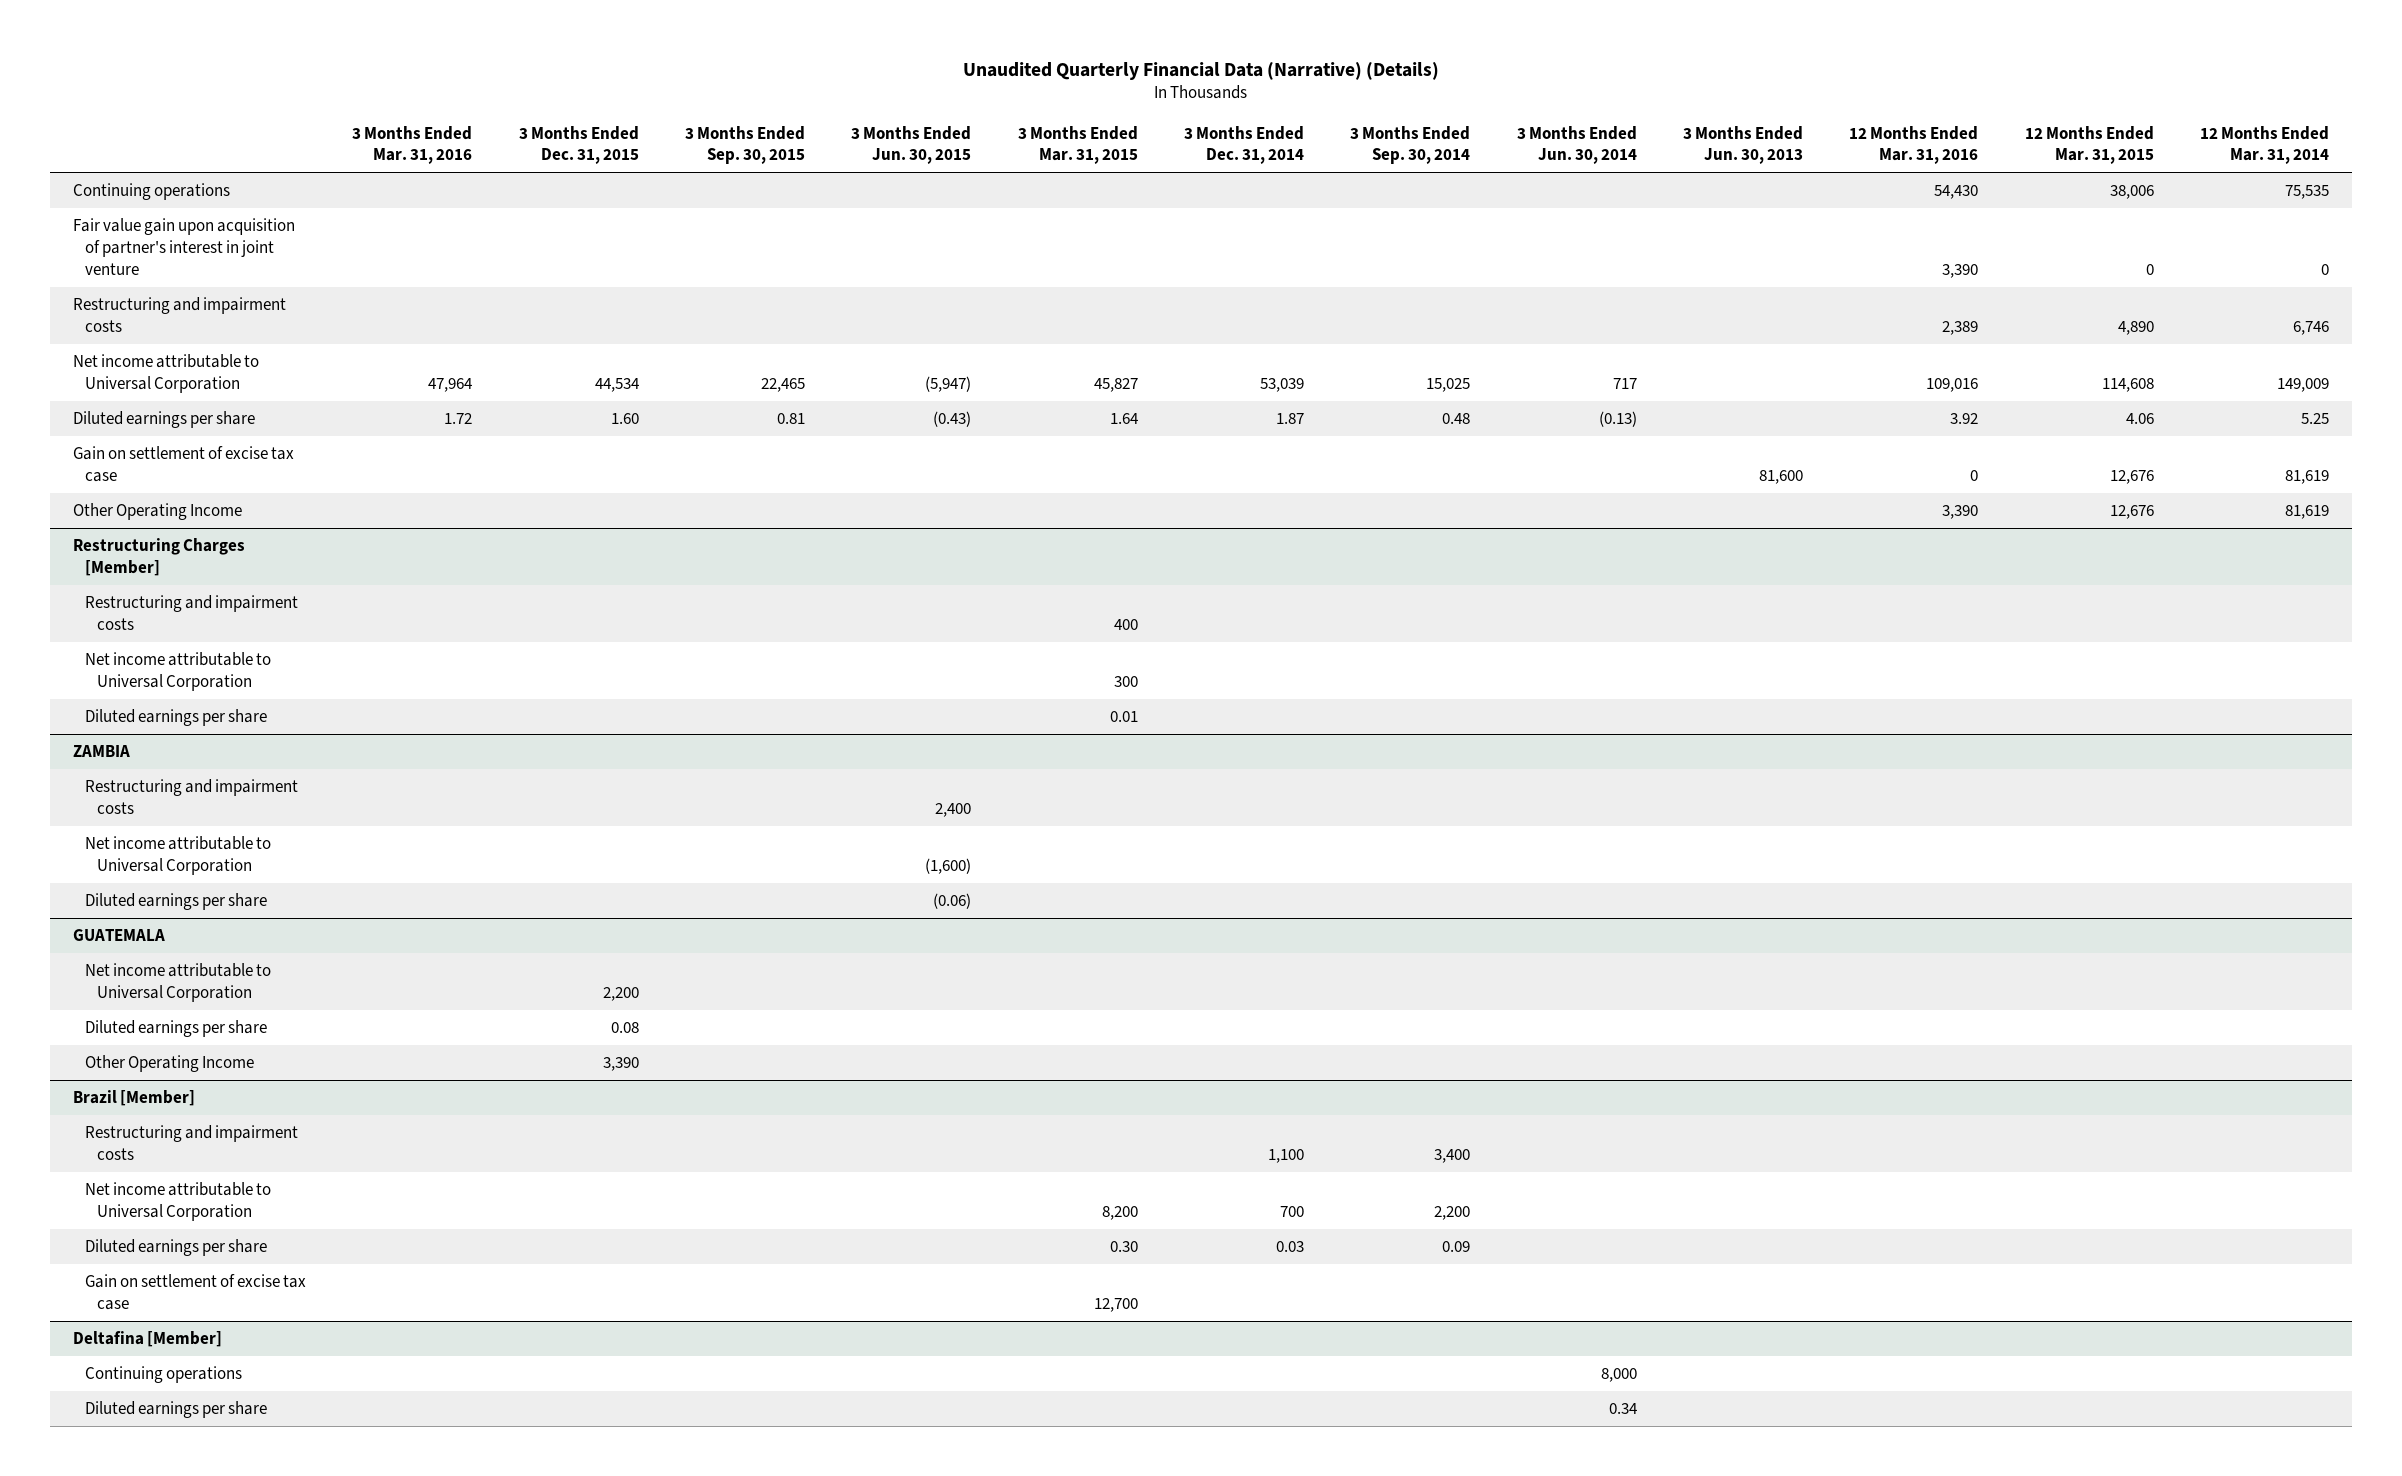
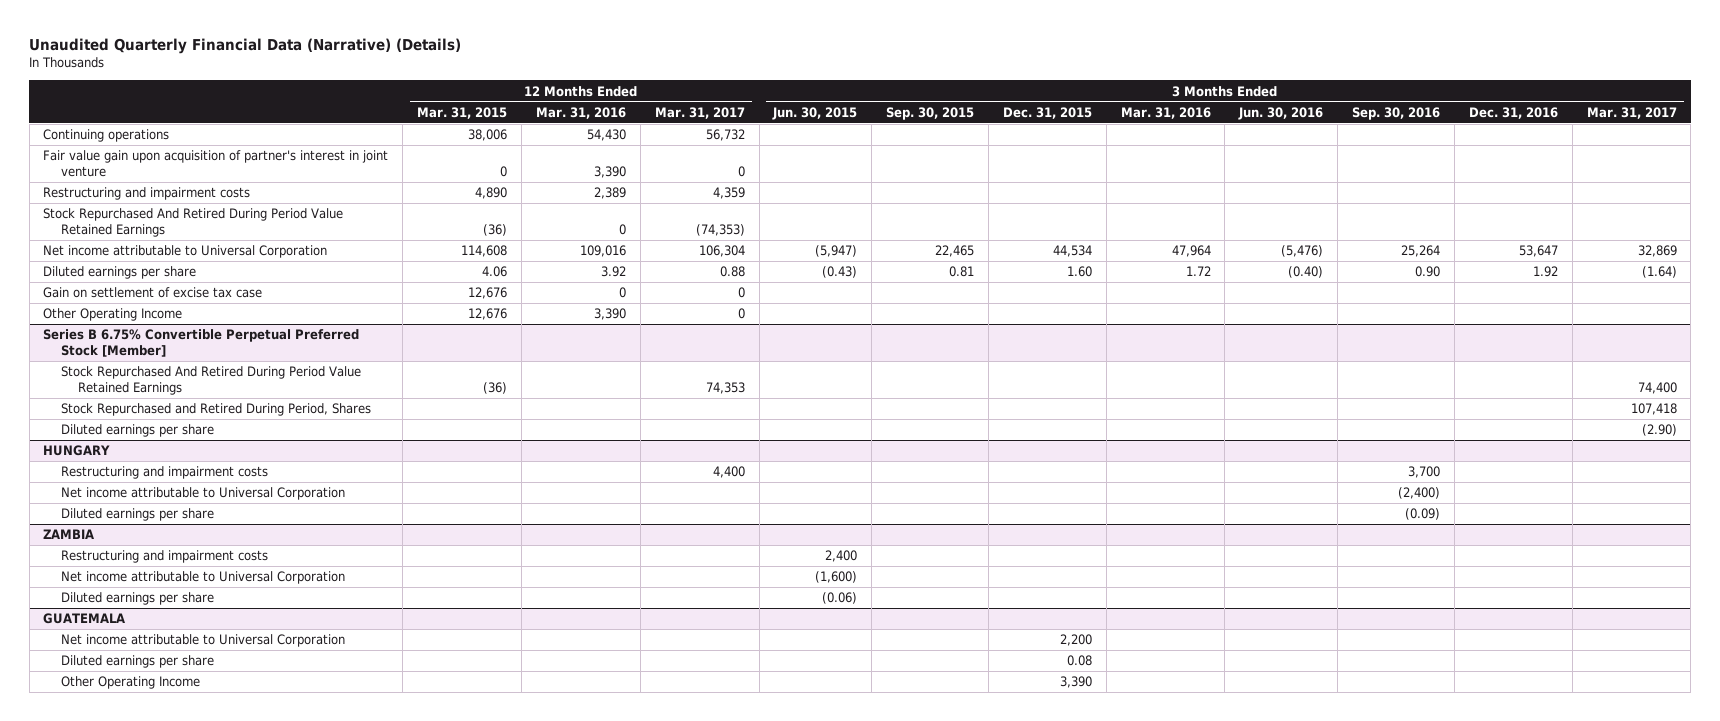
[1017,125,1138,165] 3 Months Ended Mar. 31, 2015 -> none
[1184,125,1305,165] 3 Months Ended Dec. 31, 2014 -> none
[1350,125,1471,165] 3 Months Ended Sep. 30, 2014 -> none
[1516,125,1637,165] 3 Months Ended Jun. 30, 2014 -> none
[1683,125,1804,165] 3 Months Ended Jun. 30, 2013 -> none
[2200,125,2330,165] 12 Months Ended Mar. 31, 2014 -> none
none -> [654,107,745,120] Mar. 31, 2017
none -> [1238,107,1324,121] Jun. 30, 2016
none -> [1352,107,1441,121] Sep. 30, 2016
none -> [1468,107,1558,120] Dec. 31, 2016
none -> [1586,107,1677,120] Mar. 31, 2017
none -> [43,208,344,238] Stock Repurchased And Retired During Period Value Retained Earnings
[72,538,245,577] Restructuring Charges [Member] -> none
[84,595,298,631] Restructuring and impairment costs -> none
[84,652,271,692] Net income attributable to Universal Corporation -> none
[84,709,267,727] Diluted earnings per share -> none
none -> [43,329,360,358] Series B 6.75% Convertible Perpetual Preferred Stock [Member]
none -> [60,366,361,396] Stock Repurchased And Retired During Period Value Retained Earnings
none -> [60,403,371,417] Stock Repurchased and Retired During Period, Shares
none -> [60,424,214,438] Diluted earnings per share
none -> [43,445,111,457] HUNGARY
none -> [60,466,268,480] Restructuring and impairment costs
none -> [60,487,345,501] Net income attributable to Universal Corporation
none -> [60,508,214,522] Diluted earnings per share
[72,1090,195,1107] Brazil [Member] -> none
[84,1125,298,1161] Restructuring and impairment costs -> none
[84,1182,271,1222] Net income attributable to Universal Corporation -> none
[84,1239,267,1257] Diluted earnings per share -> none
[84,1274,306,1311] Gain on settlement of excise tax case -> none
[72,1331,222,1348] Deltafina [Member] -> none
[84,1366,242,1384] Continuing operations -> none
[84,1401,267,1419] Diluted earnings per share -> none

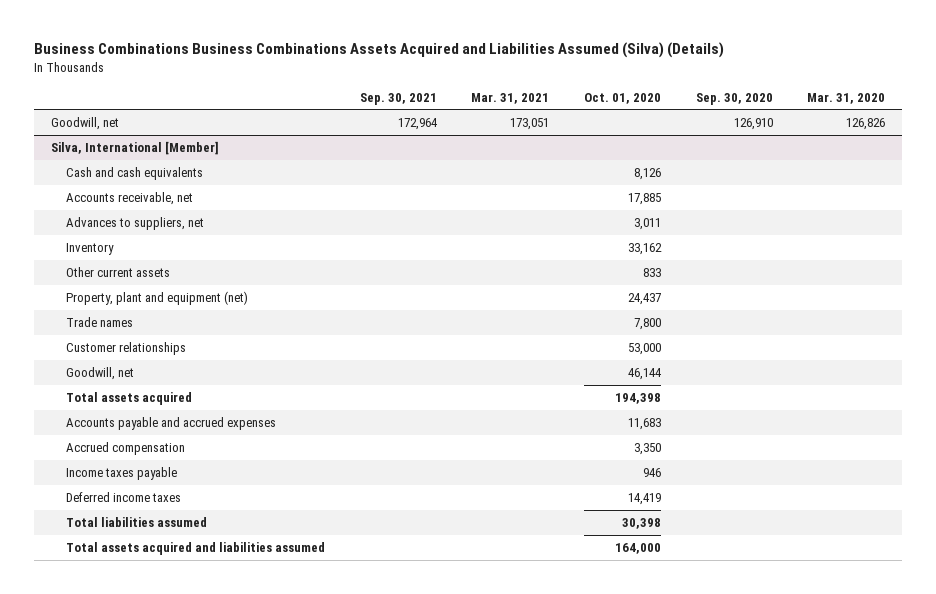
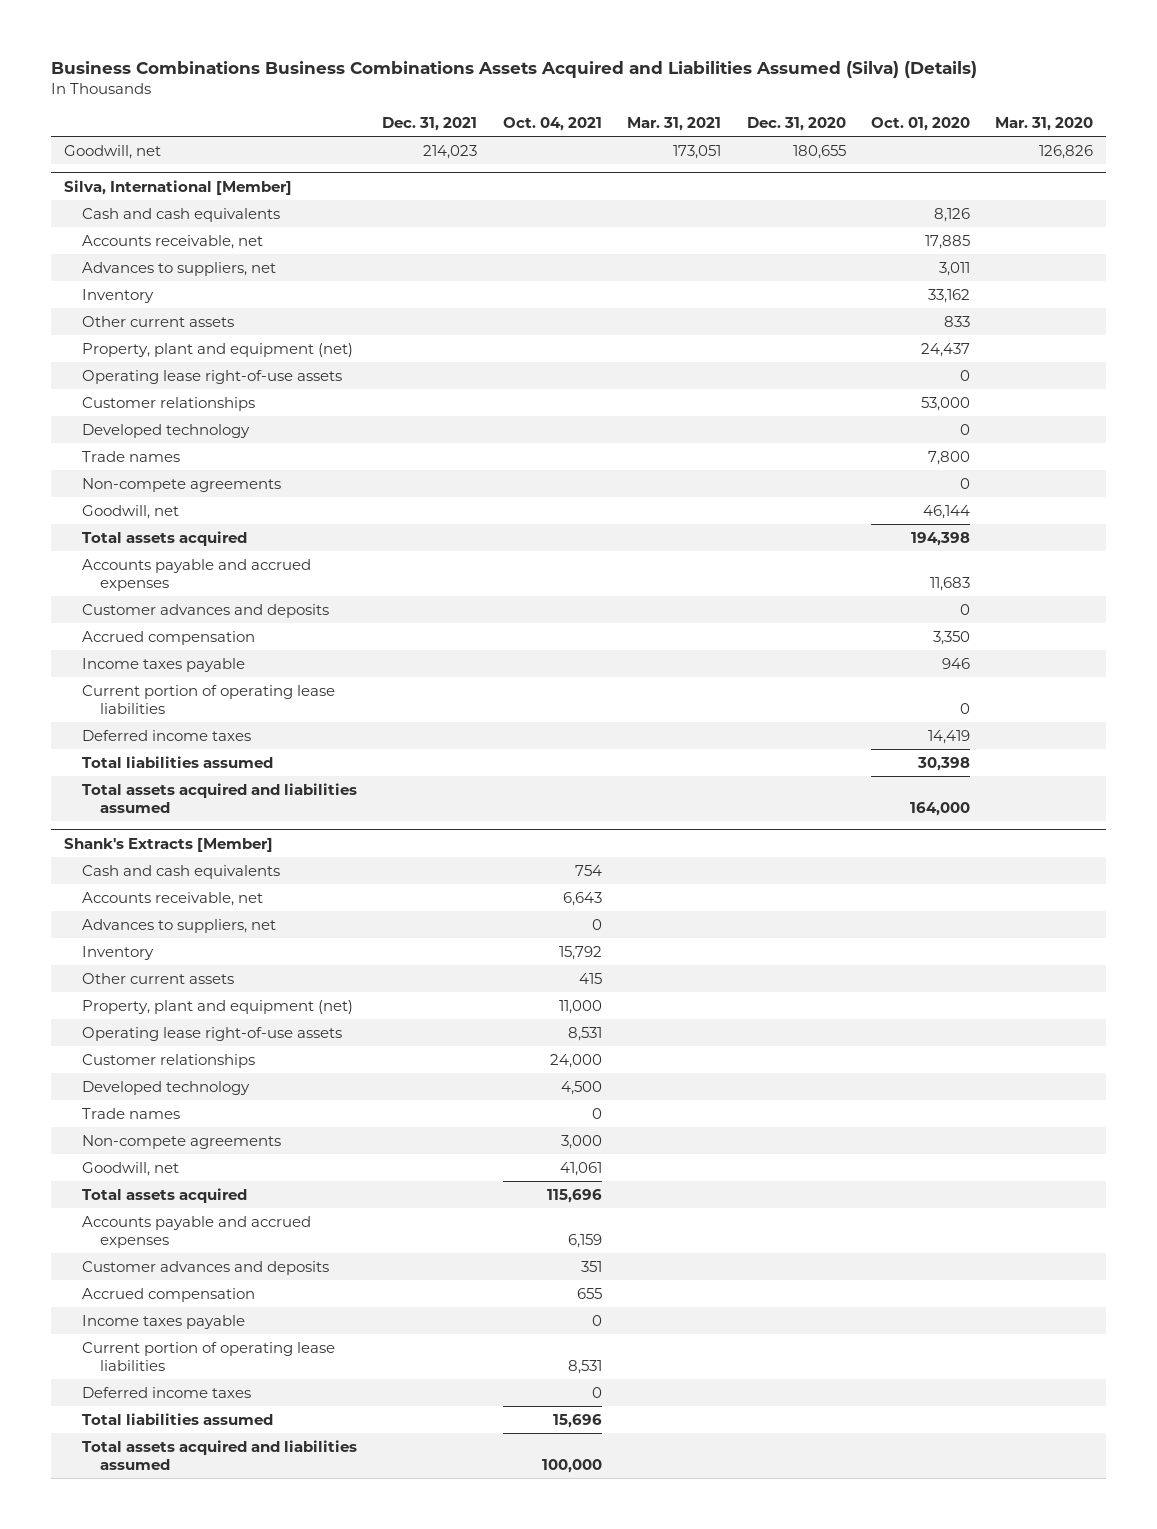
[359,92,437,105] Sep. 30, 2021 -> none
[695,92,773,105] Sep. 30, 2020 -> none
none -> [382,116,478,131] Dec. 31, 2021
none -> [502,116,602,131] Oct. 04, 2021
none -> [746,116,846,131] Dec. 31, 2020
none -> [81,369,342,384] Operating lease right-of-use assets
none -> [81,423,250,438] Developed technology
[66,317,134,328] Trade names -> [81,450,180,462] Trade names
none -> [81,477,281,492] Non-compete agreements
none -> [81,603,329,618] Customer advances and deposits
none -> [81,684,335,714] Current portion of operating lease liabilities
none -> [63,837,273,852] Shank's Extracts [Member]
none -> [81,864,280,879] Cash and cash equivalents
none -> [81,891,263,906] Accounts receivable, net
none -> [81,918,276,933] Advances to suppliers, net
none -> [81,945,154,960] Inventory
none -> [81,972,234,984] Other current assets
none -> [81,999,353,1014] Property, plant and equipment (net)
none -> [81,1026,342,1041] Operating lease right-of-use assets
none -> [81,1053,255,1068] Customer relationships
none -> [81,1080,250,1095] Developed technology
none -> [81,1107,180,1119] Trade names
none -> [81,1134,281,1149] Non-compete agreements
none -> [81,1161,179,1176] Goodwill, net
none -> [81,1187,247,1203] Total assets acquired
none -> [81,1215,311,1248] Accounts payable and accrued expenses
none -> [81,1260,329,1275] Customer advances and deposits
none -> [81,1287,255,1302] Accrued compensation
none -> [81,1314,245,1329] Income taxes payable
none -> [81,1341,335,1371] Current portion of operating lease liabilities
none -> [81,1386,251,1398] Deferred income taxes
none -> [81,1412,273,1425] Total liabilities assumed
none -> [81,1439,357,1470] Total assets acquired and liabilities assumed

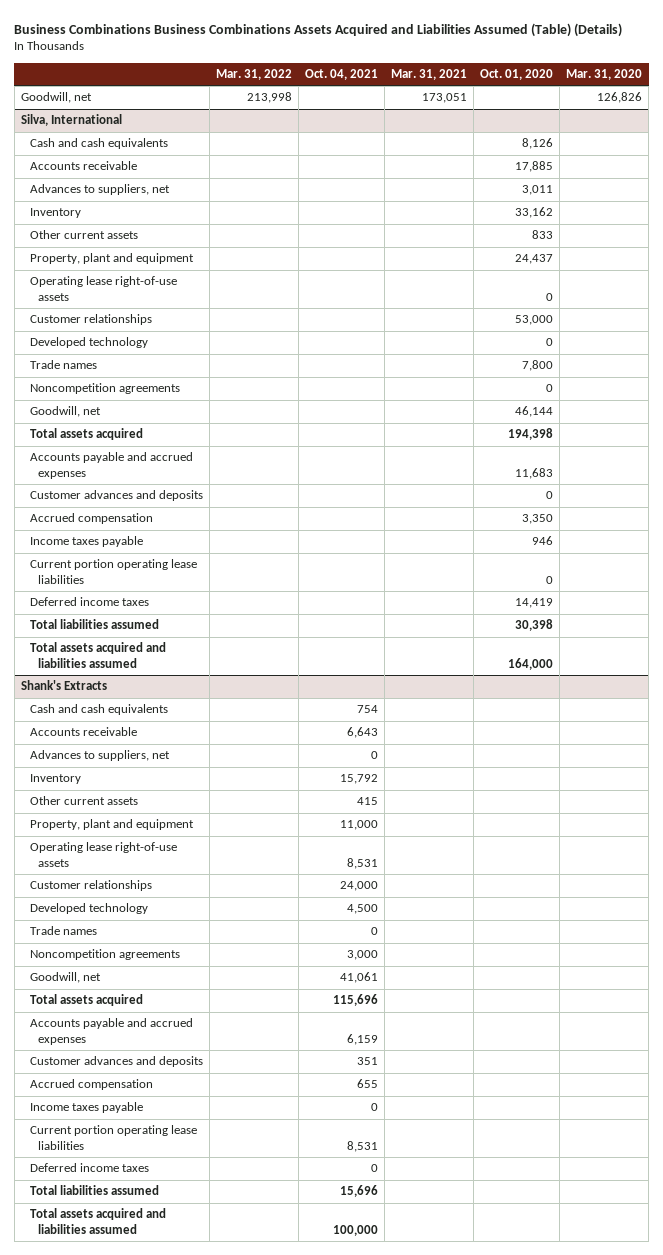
[51,61,978,79] Business Combinations Business Combinations Assets Acquired and Liabilities Assumed (Silva) (Details) -> [14,22,623,37] Business Combinations Business Combinations Assets Acquired and Liabilities Assumed (Table) (Details)
[382,116,478,131] Dec. 31, 2021 -> none
[746,116,846,131] Dec. 31, 2020 -> none
none -> [215,68,292,80] Mar. 31, 2022
[63,179,292,195] Silva, International [Member] -> [20,114,122,127] Silva, International
[81,234,263,249] Accounts receivable, net -> [29,161,137,171] Accounts receivable
[81,342,353,357] Property, plant and equipment (net) -> [29,253,194,265] Property, plant and equipment
[81,477,281,492] Non-compete agreements -> none
none -> [29,383,180,395] Noncompetition agreements
[81,684,335,714] Current portion of operating lease liabilities -> [29,559,197,584] Current portion operating lease liabilities
[63,837,273,852] Shank's Extracts [Member] -> [20,680,107,691] Shank's Extracts
[81,891,263,906] Accounts receivable, net -> [29,727,137,737] Accounts receivable
[81,999,353,1014] Property, plant and equipment (net) -> [29,819,194,831] Property, plant and equipment
[81,1134,281,1149] Non-compete agreements -> none
none -> [29,949,180,961] Noncompetition agreements
[81,1341,335,1371] Current portion of operating lease liabilities -> [29,1125,197,1150] Current portion operating lease liabilities

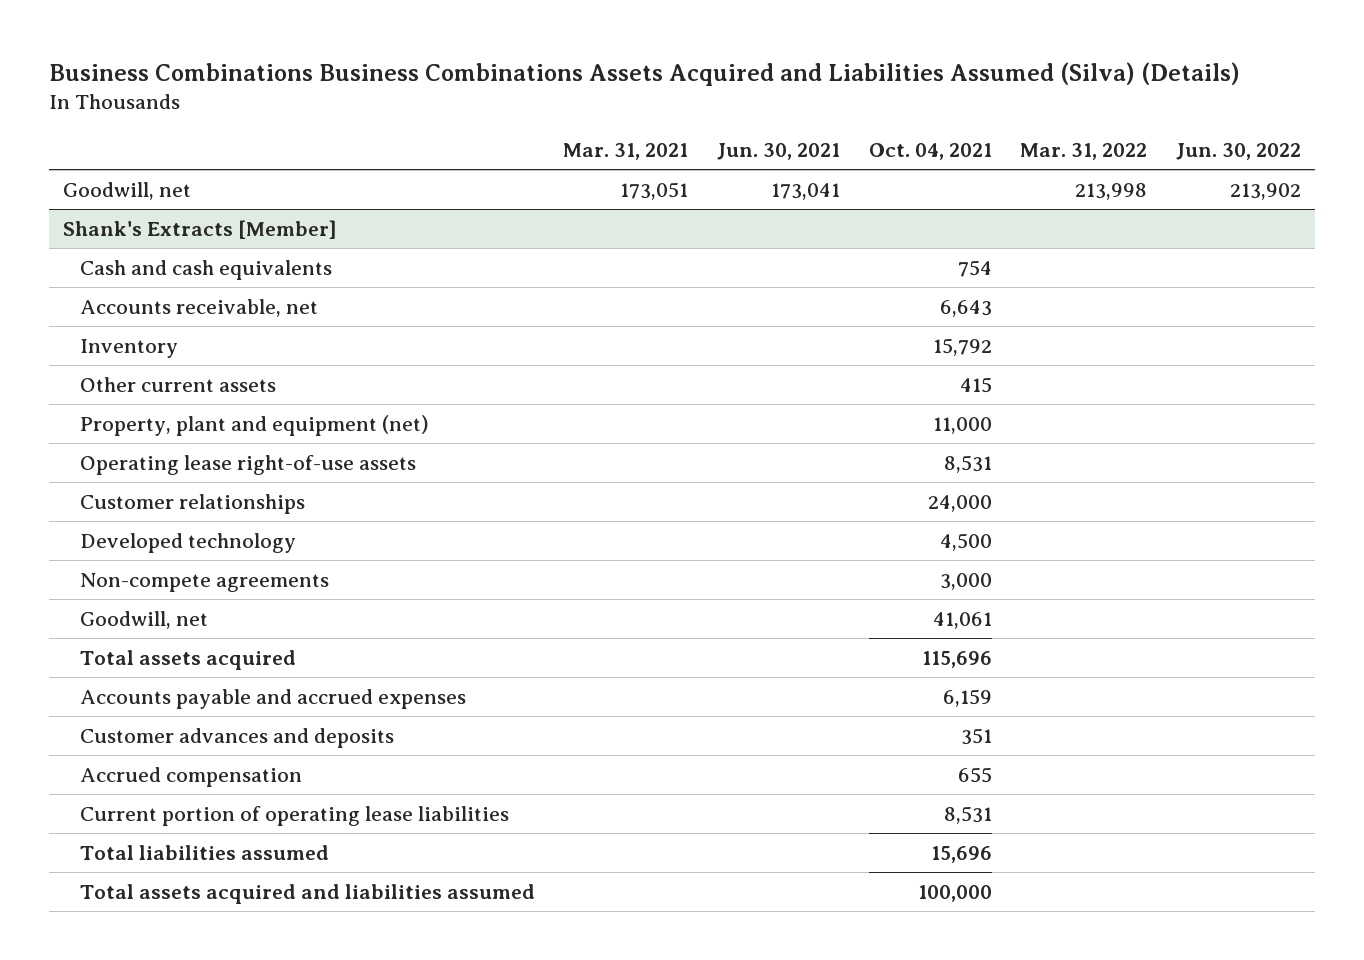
[14,22,623,37] Business Combinations Business Combinations Assets Acquired and Liabilities Assumed (Table) (Details) -> [48,61,1240,86] Business Combinations Business Combinations Assets Acquired and Liabilities Assumed (Silva) (Details)
[480,68,554,80] Oct. 01, 2020 -> none
[566,68,643,80] Mar. 31, 2020 -> none
none -> [716,142,840,160] Jun. 30, 2021
none -> [1175,142,1301,160] Jun. 30, 2022
[20,114,122,127] Silva, International -> none
[29,138,168,150] Cash and cash equivalents -> none
[29,161,137,171] Accounts receivable -> none
[29,184,170,196] Advances to suppliers, net -> none
[29,208,81,219] Inventory -> none
[29,230,138,240] Other current assets -> none
[29,253,194,265] Property, plant and equipment -> none
[29,276,177,301] Operating lease right-of-use assets -> none
[29,314,152,326] Customer relationships -> none
[29,337,148,349] Developed technology -> none
[29,360,97,370] Trade names -> none
[29,383,180,395] Noncompetition agreements -> none
[29,406,101,418] Goodwill, net -> none
[29,428,143,441] Total assets acquired -> none
[29,452,193,479] Accounts payable and accrued expenses -> none
[29,490,203,502] Customer advances and deposits -> none
[29,513,153,525] Accrued compensation -> none
[29,536,143,548] Income taxes payable -> none
[29,559,197,584] Current portion operating lease liabilities -> none
[29,597,149,607] Deferred income taxes -> none
[29,619,159,630] Total liabilities assumed -> none
[29,642,166,668] Total assets acquired and liabilities assumed -> none
[20,680,107,691] Shank's Extracts -> [62,219,337,239] Shank's Extracts [Member]
[29,750,170,762] Advances to suppliers, net -> none
[29,727,137,737] Accounts receivable -> [79,298,318,317] Accounts receivable, net
[29,819,194,831] Property, plant and equipment -> [79,414,429,436] Property, plant and equipment (net)
[29,926,97,936] Trade names -> none
[29,949,180,961] Noncompetition agreements -> none
none -> [79,572,329,592] Non-compete agreements
[29,1102,143,1114] Income taxes payable -> none
[29,1163,149,1173] Deferred income taxes -> none
[29,1125,197,1150] Current portion operating lease liabilities -> [79,805,509,826] Current portion of operating lease liabilities

